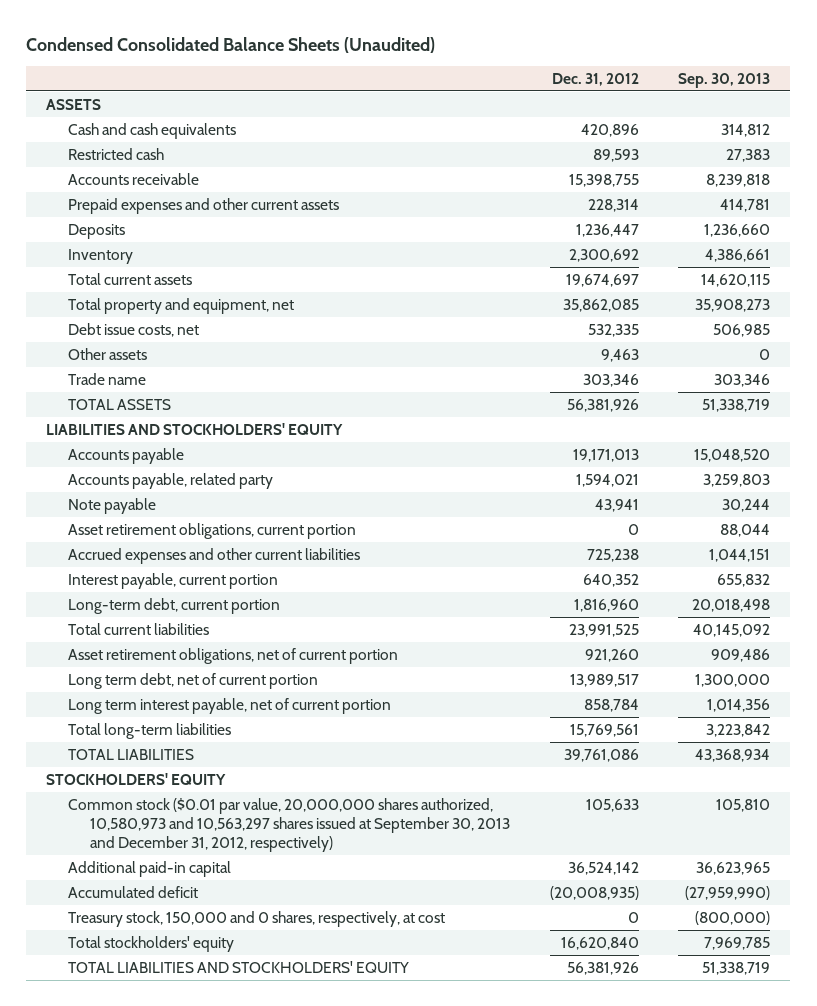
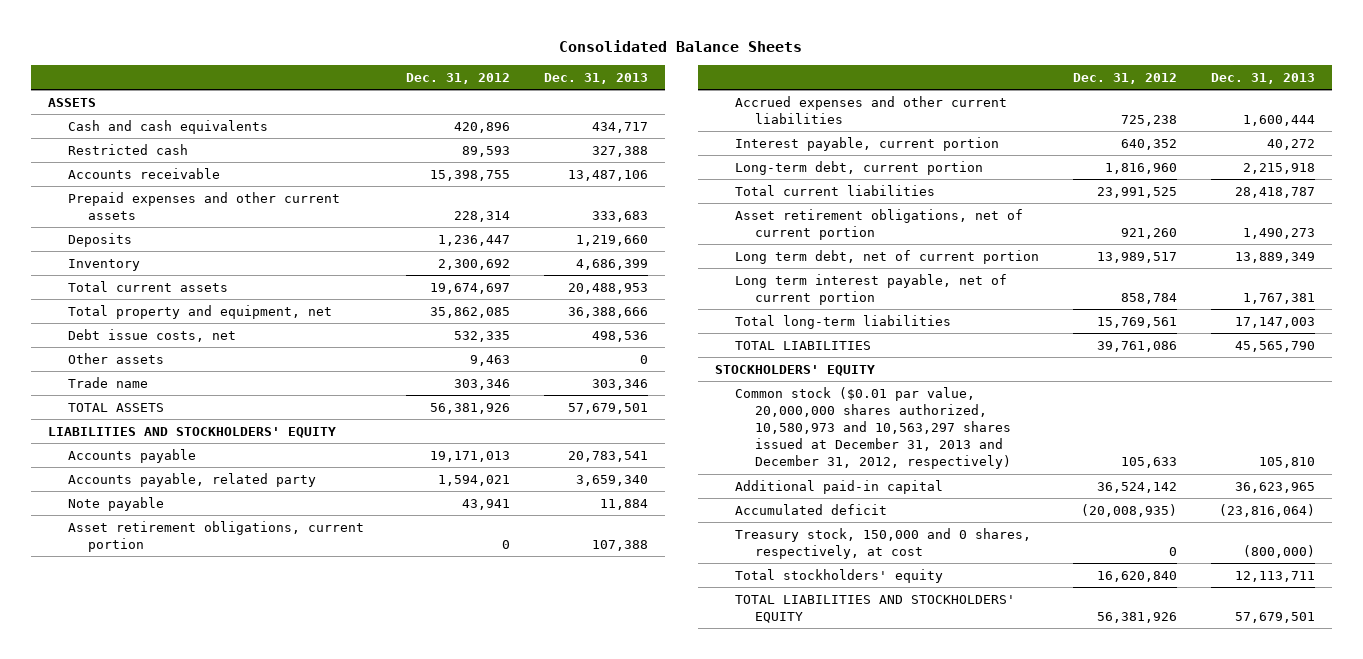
[26,36,436,53] Condensed Consolidated Balance Sheets (Unaudited) -> [559,39,803,52] Consolidated Balance Sheets
[678,73,771,89] Sep. 30, 2013 -> none
none -> [543,72,648,84] Dec. 31, 2013
[68,797,511,852] Common stock ($0.01 par value, 20,000,000 shares authorized, 10,580,973 and 10,563,297 shares issued at September 30, 2013 and December 31, 2012, respectively) -> [734,386,1011,470] Common stock ($0.01 par value, 20,000,000 shares authorized, 10,580,973 and 10,563,297 shares issued at December 31, 2013 and December 31, 2012, respectively)

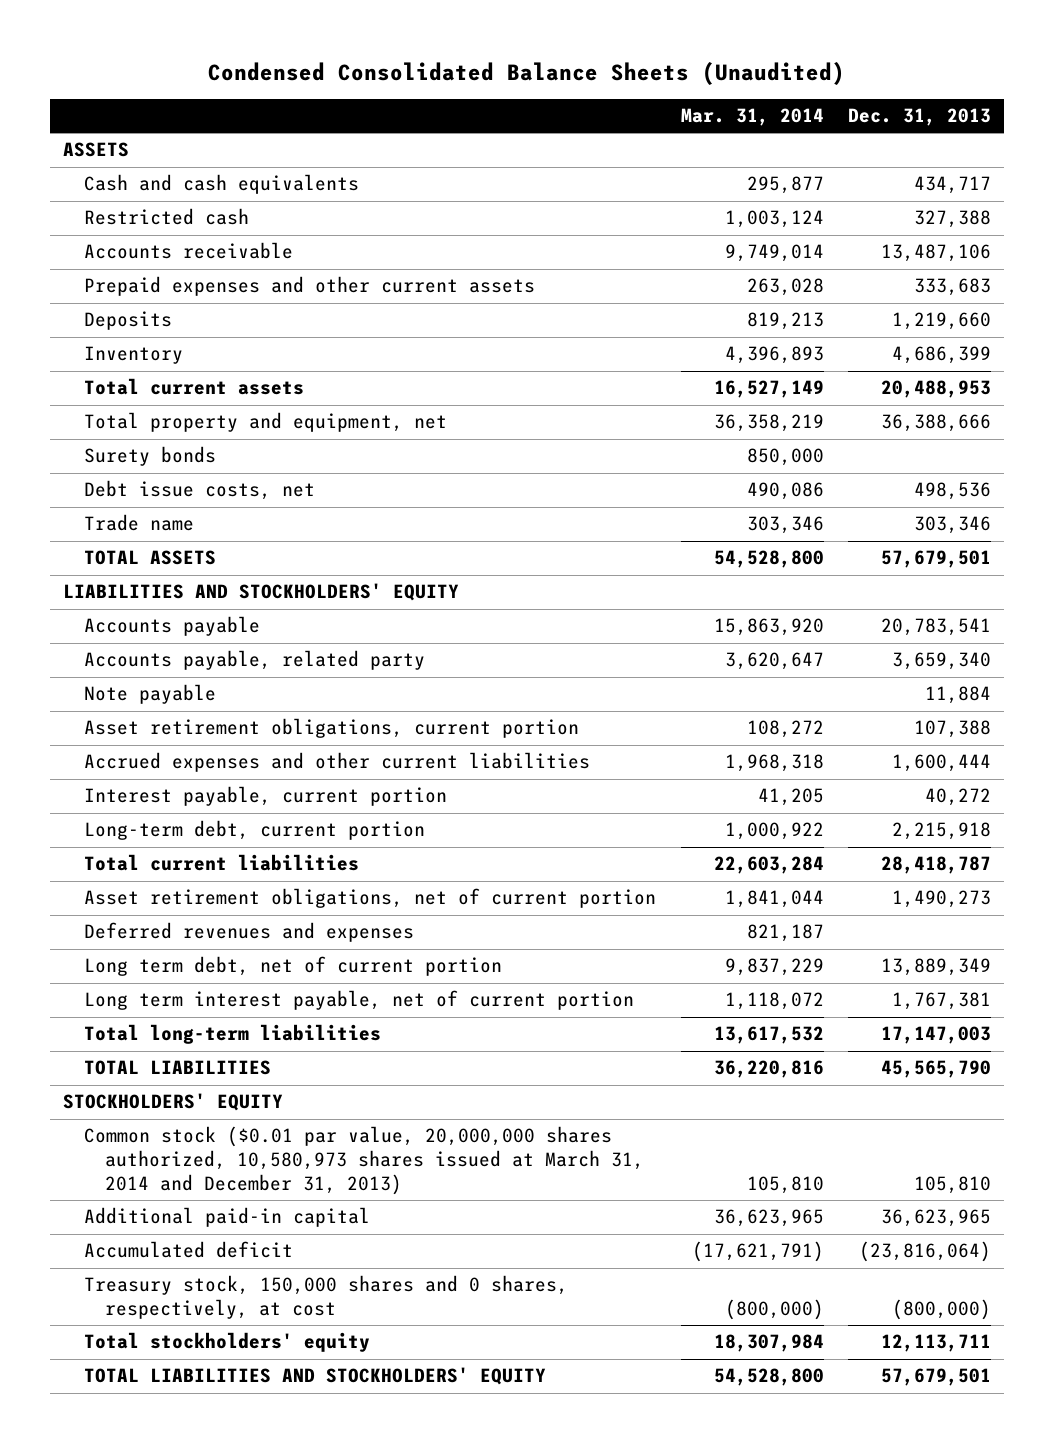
[559,39,803,52] Consolidated Balance Sheets -> [208,61,846,85] Condensed Consolidated Balance Sheets (Unaudited)
[405,72,510,84] Dec. 31, 2012 -> none
none -> [680,108,824,127] Mar. 31, 2014
none -> [83,446,216,467] Surety bonds
[67,352,164,364] Other assets -> none
none -> [83,922,414,943] Deferred revenues and expenses
[734,386,1011,470] Common stock ($0.01 par value, 20,000,000 shares authorized, 10,580,973 and 10,563,297 shares issued at December 31, 2013 and December 31, 2012, respectively) -> [83,1126,645,1195] Common stock ($0.01 par value, 20,000,000 shares authorized, 10,580,973 shares issued at March 31, 2014 and December 31, 2013)
[734,527,1031,560] Treasury stock, 150,000 and 0 shares, respectively, at cost -> [83,1275,568,1320] Treasury stock, 150,000 shares and 0 shares, respectively, at cost

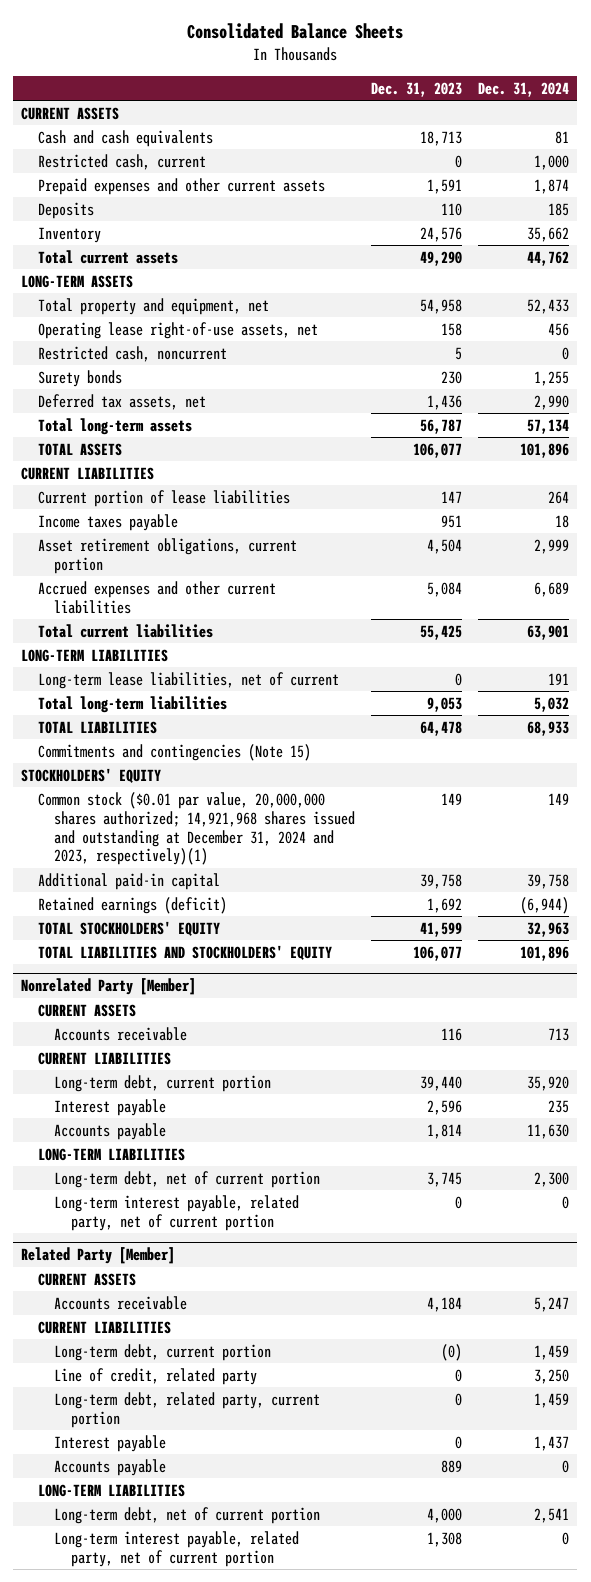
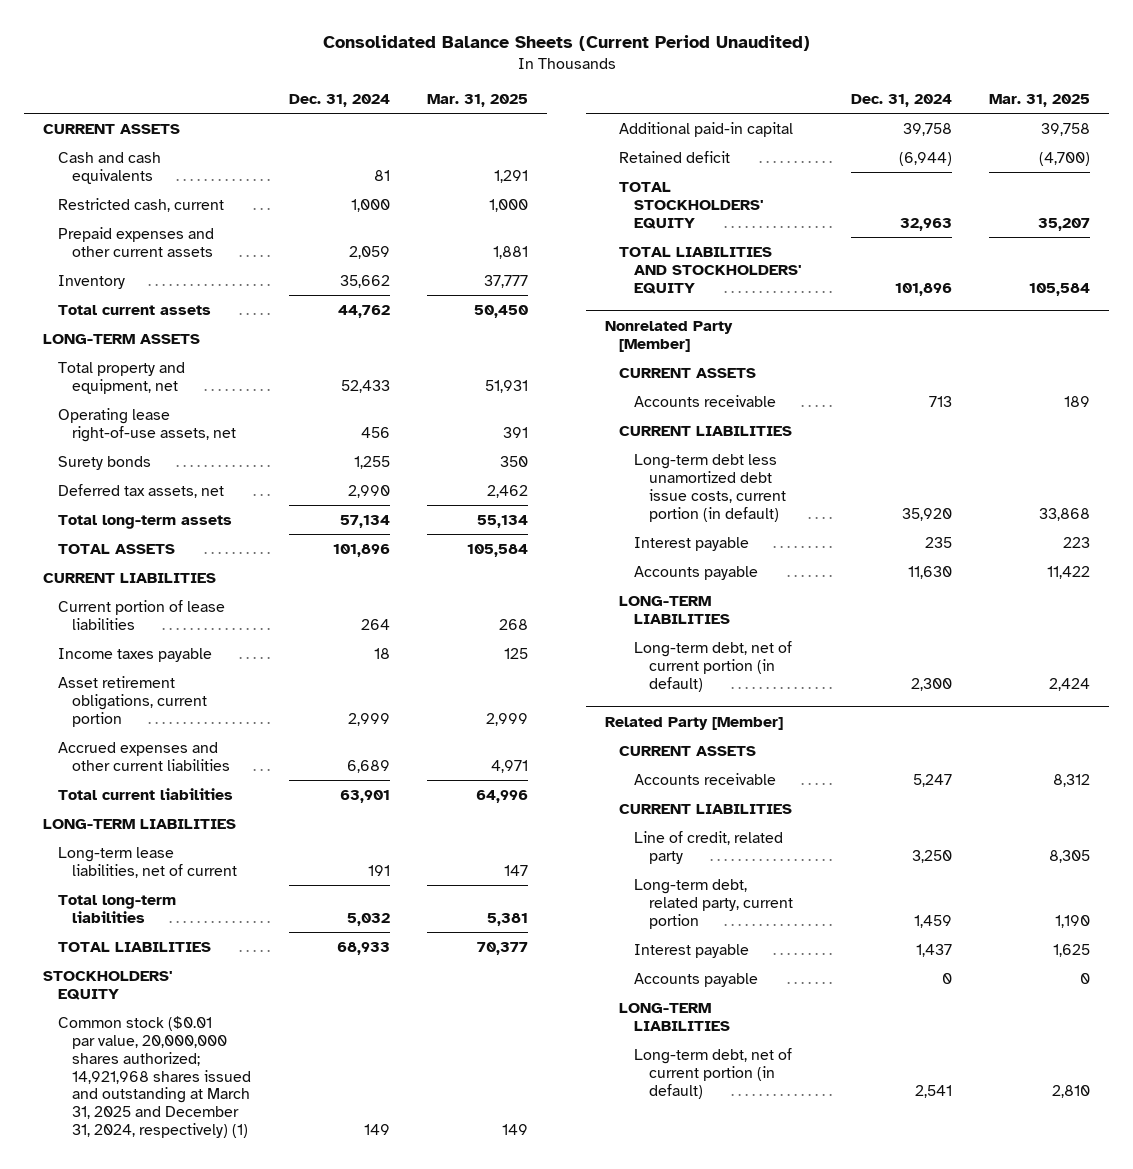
[187,23,404,40] Consolidated Balance Sheets -> [322,35,810,52] Consolidated Balance Sheets (Current Period Unaudited)
[371,81,463,97] Dec. 31, 2023 -> none
none -> [427,94,529,108] Mar. 31, 2025
[37,201,94,219] Deposits -> none
[534,178,570,194] 1,874 -> [348,245,390,259] 2,059
[37,345,227,362] Restricted cash, noncurrent -> none
[37,743,311,761] Commitments and contingencies (Note 15) -> none
[37,791,356,866] Common stock ($0.01 par value, 20,000,000 shares authorized; 14,921,968 shares issued and outstanding at December 31, 2024 and 2023, respectively)(1) -> [57,1015,252,1139] Common stock ($0.01 par value, 20,000,000 shares authorized; 14,921,968 shares issued and outstanding at March 31, 2025 and December 31, 2024, respectively) (1)
[37,896,227,914] Retained earnings (deficit) -> [619,150,731,163] Retained deficit
[54,1074,272,1092] Long-term debt, current portion -> [633,453,786,522] Long-term debt less unamortized debt issue costs, current portion (in default)
[54,1194,300,1231] Long-term interest payable, related party, net of current portion -> none
[54,1170,321,1188] Long-term debt, net of current portion -> [633,640,792,692] Long-term debt, net of current portion (in default)
[54,1343,272,1361] Long-term debt, current portion -> none
[54,1530,300,1567] Long-term interest payable, related party, net of current portion -> none
[54,1506,321,1524] Long-term debt, net of current portion -> [633,1047,792,1099] Long-term debt, net of current portion (in default)

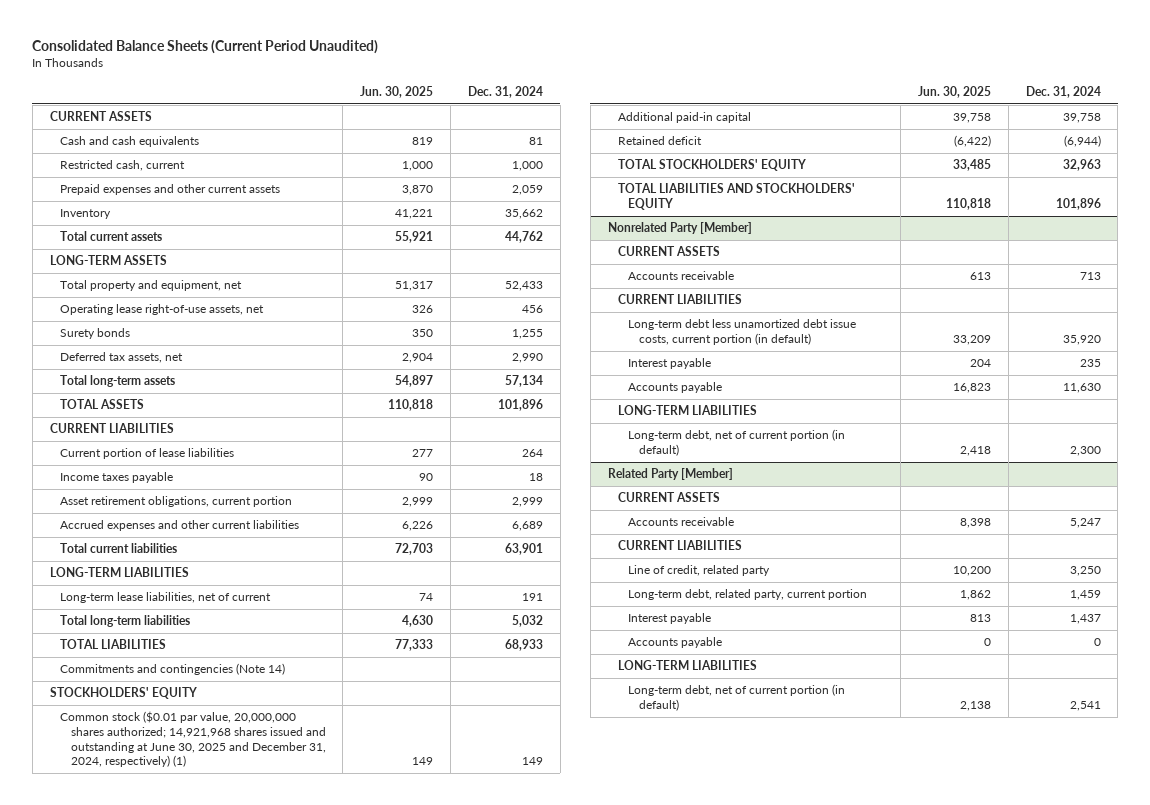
[427,94,529,108] Mar. 31, 2025 -> none
none -> [360,85,434,98] Jun. 30, 2025
none -> [60,663,286,676] Commitments and contingencies (Note 14)
[57,1015,252,1139] Common stock ($0.01 par value, 20,000,000 shares authorized; 14,921,968 shares issued and outstanding at March 31, 2025 and December 31, 2024, respectively) (1) -> [60,711,326,768] Common stock ($0.01 par value, 20,000,000 shares authorized; 14,921,968 shares issued and outstanding at June 30, 2025 and December 31, 2024, respectively) (1)

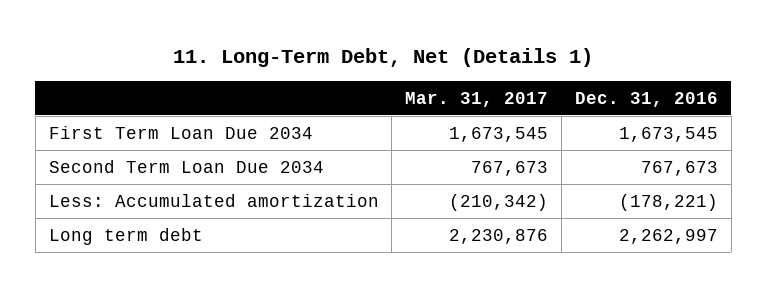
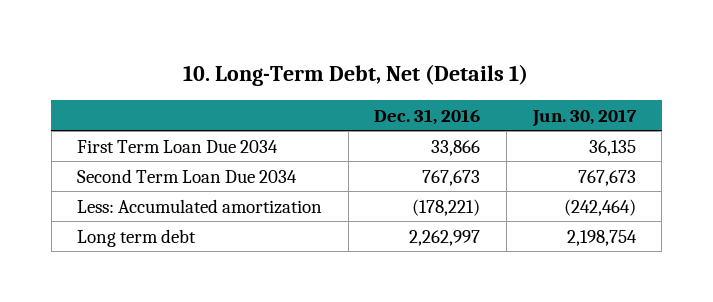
[173,47,594,67] 11. Long-Term Debt, Net (Details 1) -> [183,64,529,87] 10. Long-Term Debt, Net (Details 1)
[405,91,549,107] Mar. 31, 2017 -> none
none -> [531,108,637,127] Jun. 30, 2017
[618,127,718,143] 1,673,545 -> [431,139,481,156] 33,866

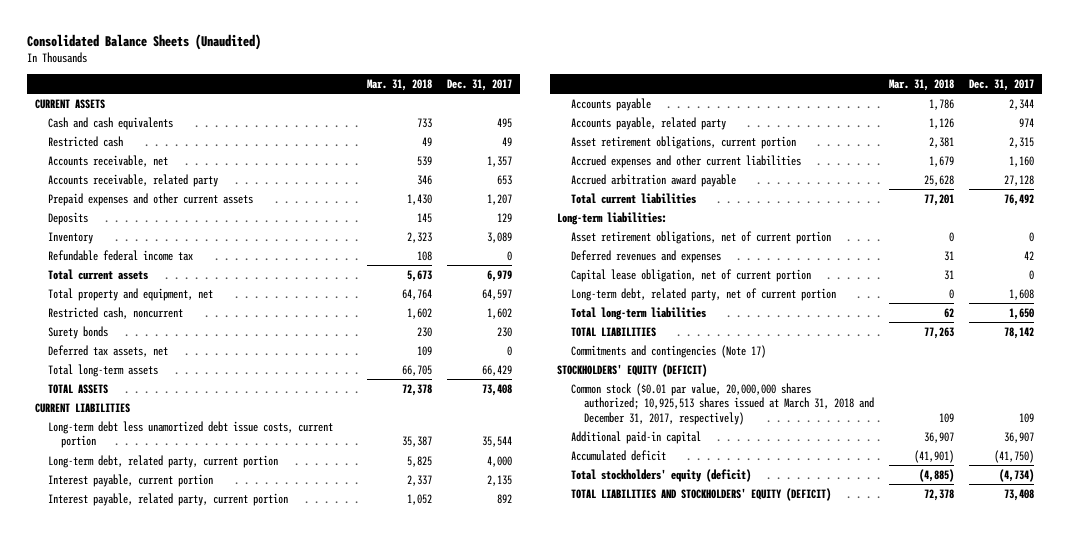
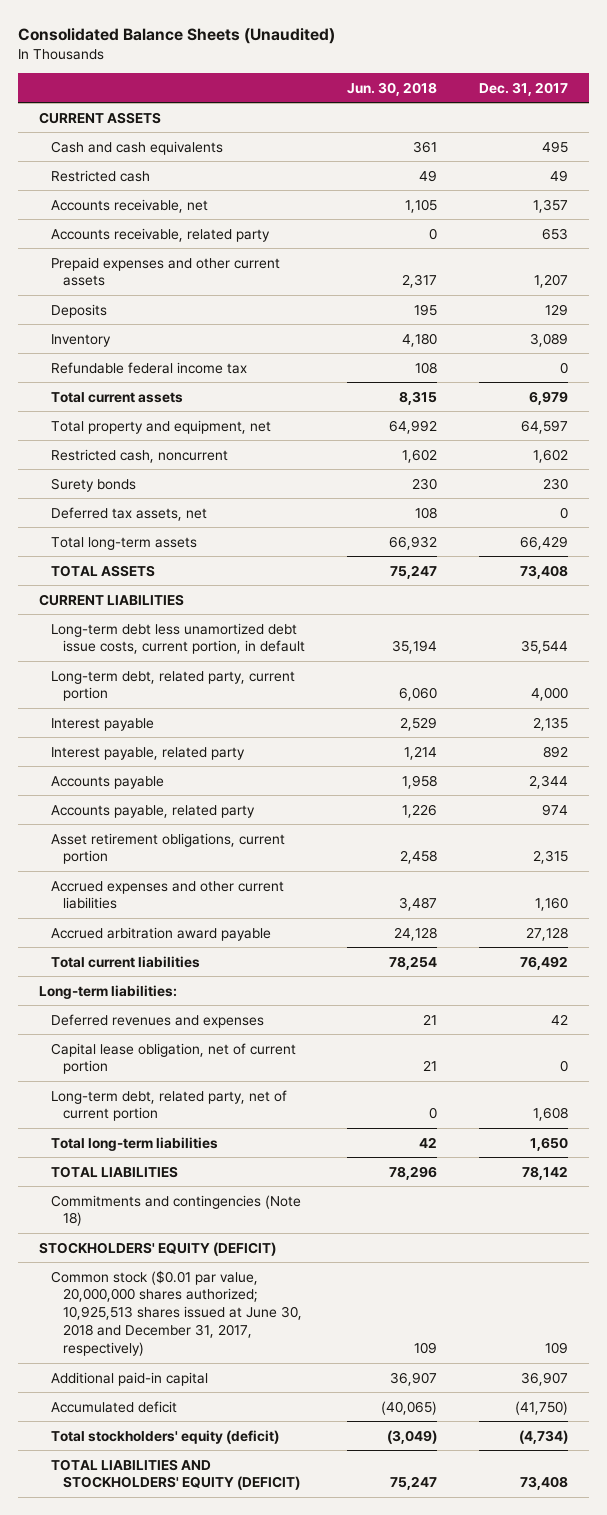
[366,78,432,91] Mar. 31, 2018 -> none
none -> [346,81,437,96] Jun. 30, 2018
[48,420,334,449] Long-term debt less unamortized debt issue costs, current portion -> [51,622,305,655] Long-term debt less unamortized debt issue costs, current portion, in default
[48,473,214,487] Interest payable, current portion -> [51,717,155,731] Interest payable
[48,492,289,506] Interest payable, related party, current portion -> [51,746,246,760] Interest payable, related party
[570,230,831,244] Asset retirement obligations, net of current portion -> none
[570,344,766,358] Commitments and contingencies (Note 17) -> [51,1194,302,1227] Commitments and contingencies (Note 18)
[570,382,874,425] Common stock ($0.01 par value, 20,000,000 shares authorized; 10,925,513 shares issued at March 31, 2018 and December 31, 2017, respectively) -> [51,1269,302,1357] Common stock ($0.01 par value, 20,000,000 shares authorized; 10,925,513 shares issued at June 30, 2018 and December 31, 2017, respectively)

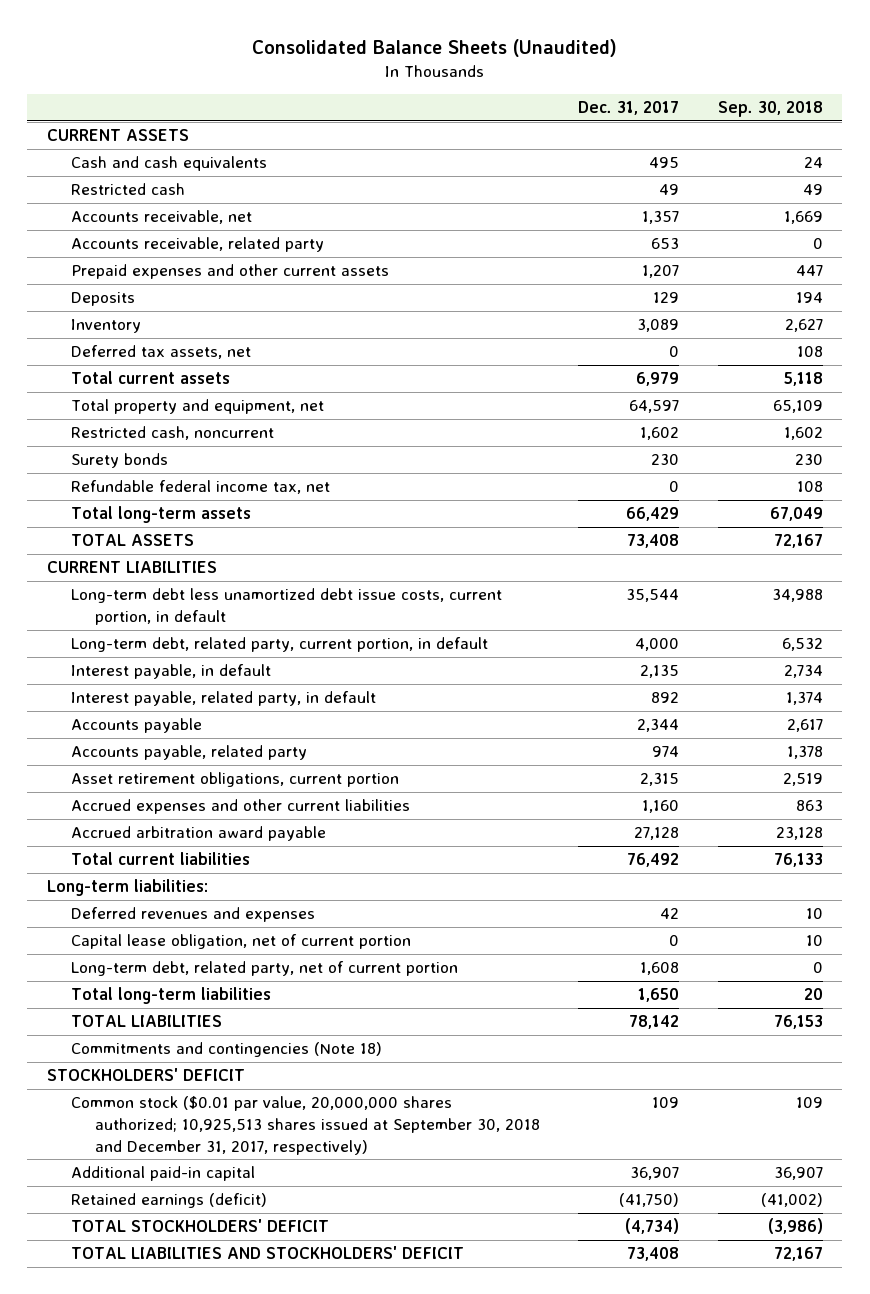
[346,81,437,96] Jun. 30, 2018 -> none
none -> [718,101,824,118] Sep. 30, 2018
[51,361,248,374] Refundable federal income tax -> none
[51,506,208,521] Deferred tax assets, net -> [70,345,251,360] Deferred tax assets, net
none -> [70,480,330,495] Refundable federal income tax, net
[51,670,296,702] Long-term debt, related party, current portion -> [70,637,488,653] Long-term debt, related party, current portion, in default
[51,717,155,731] Interest payable -> [70,664,271,680] Interest payable, in default
[51,746,246,760] Interest payable, related party -> [70,691,376,707] Interest payable, related party, in default
[39,1241,277,1256] STOCKHOLDERS' EQUITY (DEFICIT) -> [46,1068,245,1082] STOCKHOLDERS' DEFICIT
[51,1269,302,1357] Common stock ($0.01 par value, 20,000,000 shares authorized; 10,925,513 shares issued at June 30, 2018 and December 31, 2017, respectively) -> [70,1096,540,1155] Common stock ($0.01 par value, 20,000,000 shares authorized; 10,925,513 shares issued at September 30, 2018 and December 31, 2017, respectively)
[51,1400,178,1413] Accumulated deficit -> [70,1193,267,1209] Retained earnings (deficit)
[51,1429,280,1444] Total stockholders' equity (deficit) -> [70,1219,329,1233] TOTAL STOCKHOLDERS' DEFICIT
[51,1458,300,1491] TOTAL LIABILITIES AND STOCKHOLDERS' EQUITY (DEFICIT) -> [70,1246,464,1260] TOTAL LIABILITIES AND STOCKHOLDERS' DEFICIT

